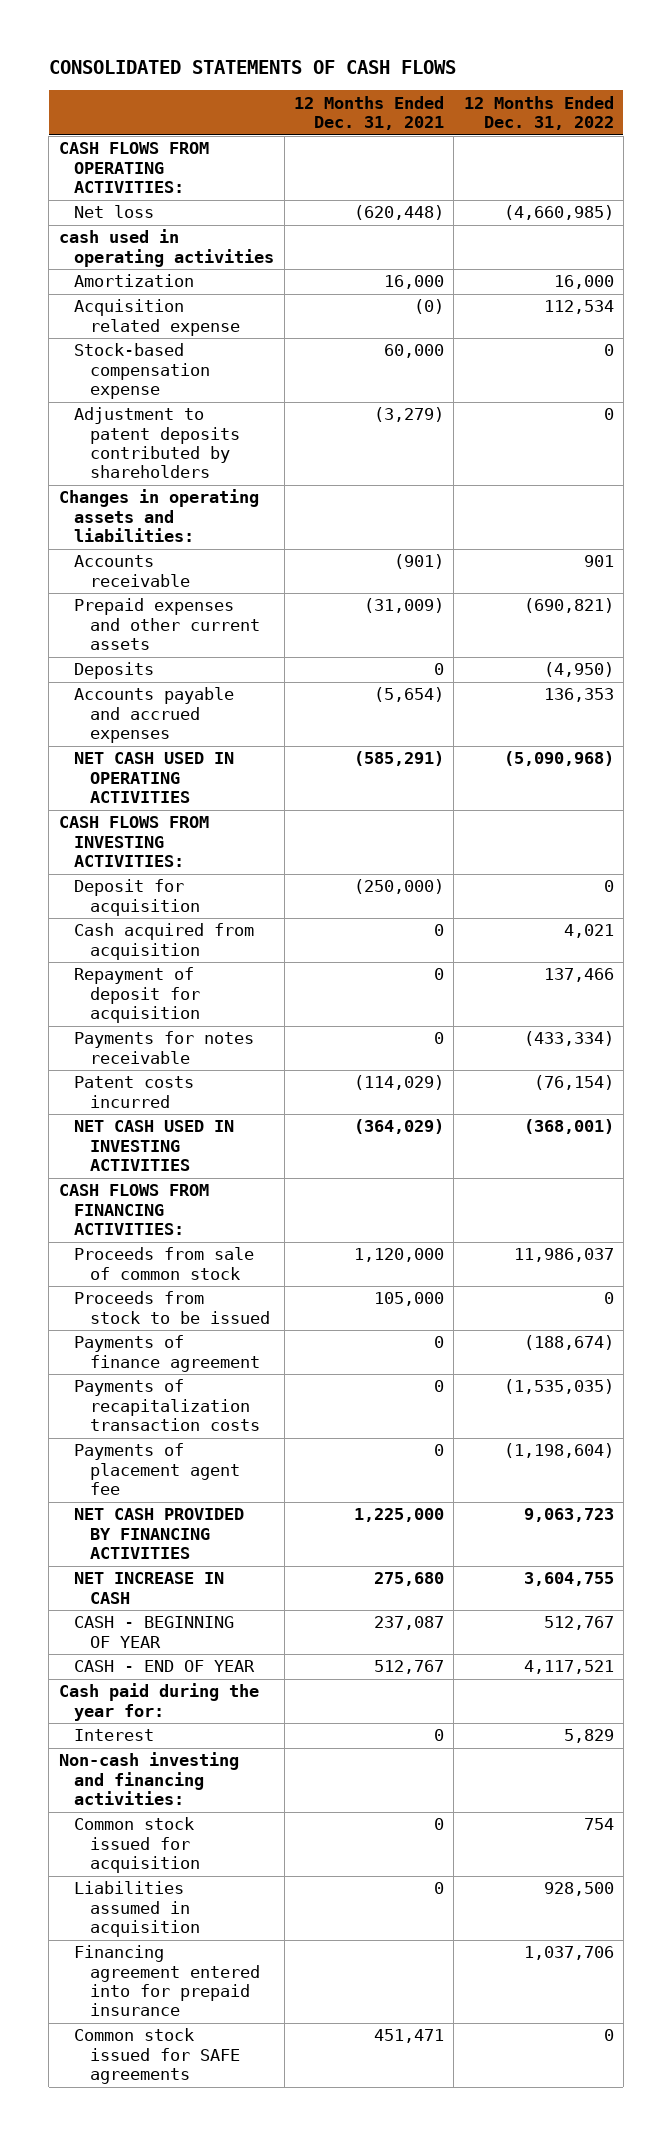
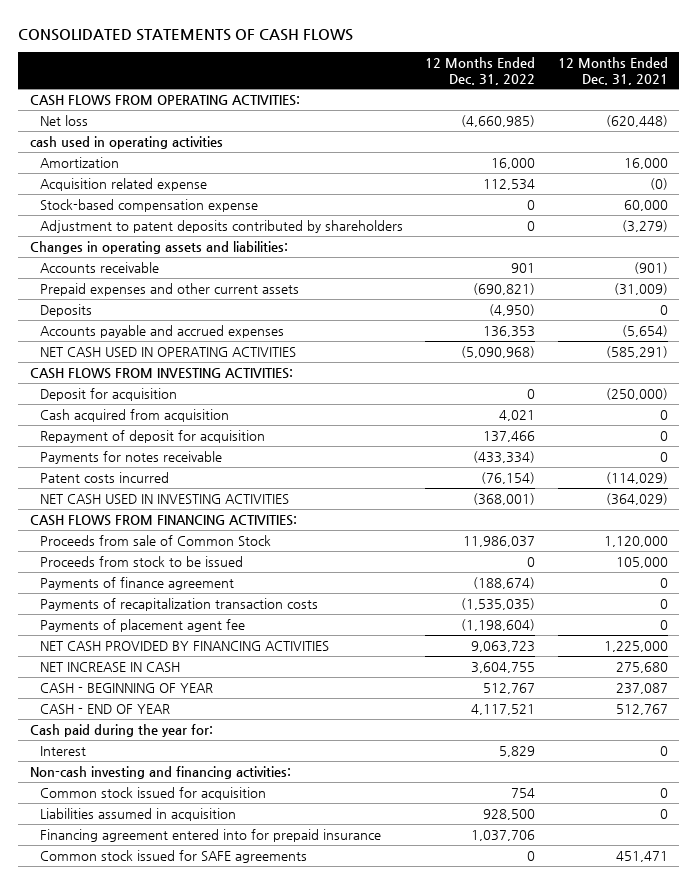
[74,1247,255,1280] Proceeds from sale of common stock -> [39,535,271,547] Proceeds from sale of Common Stock

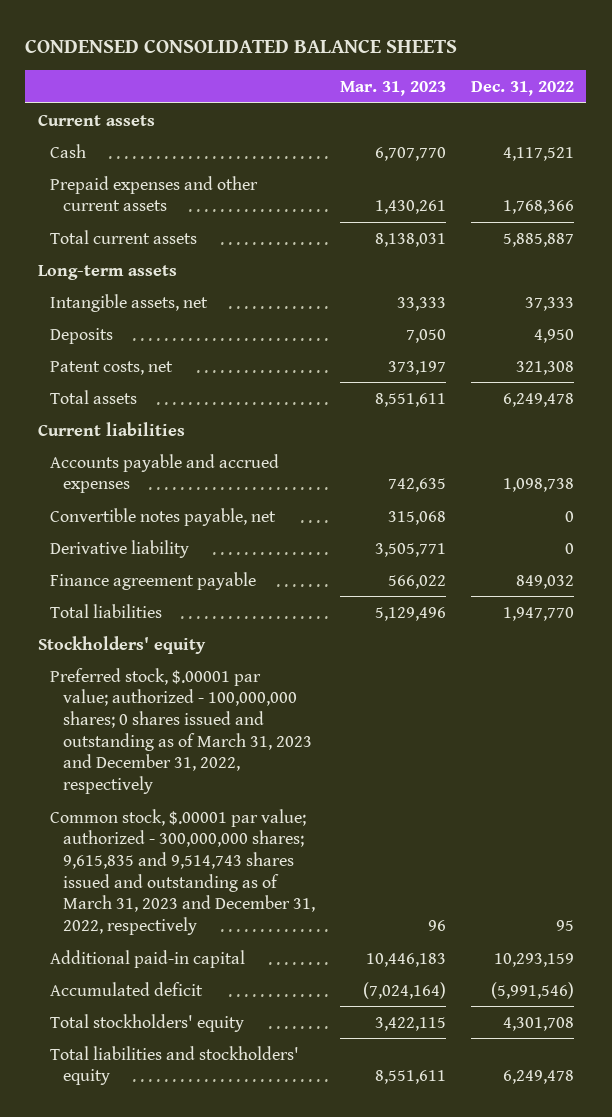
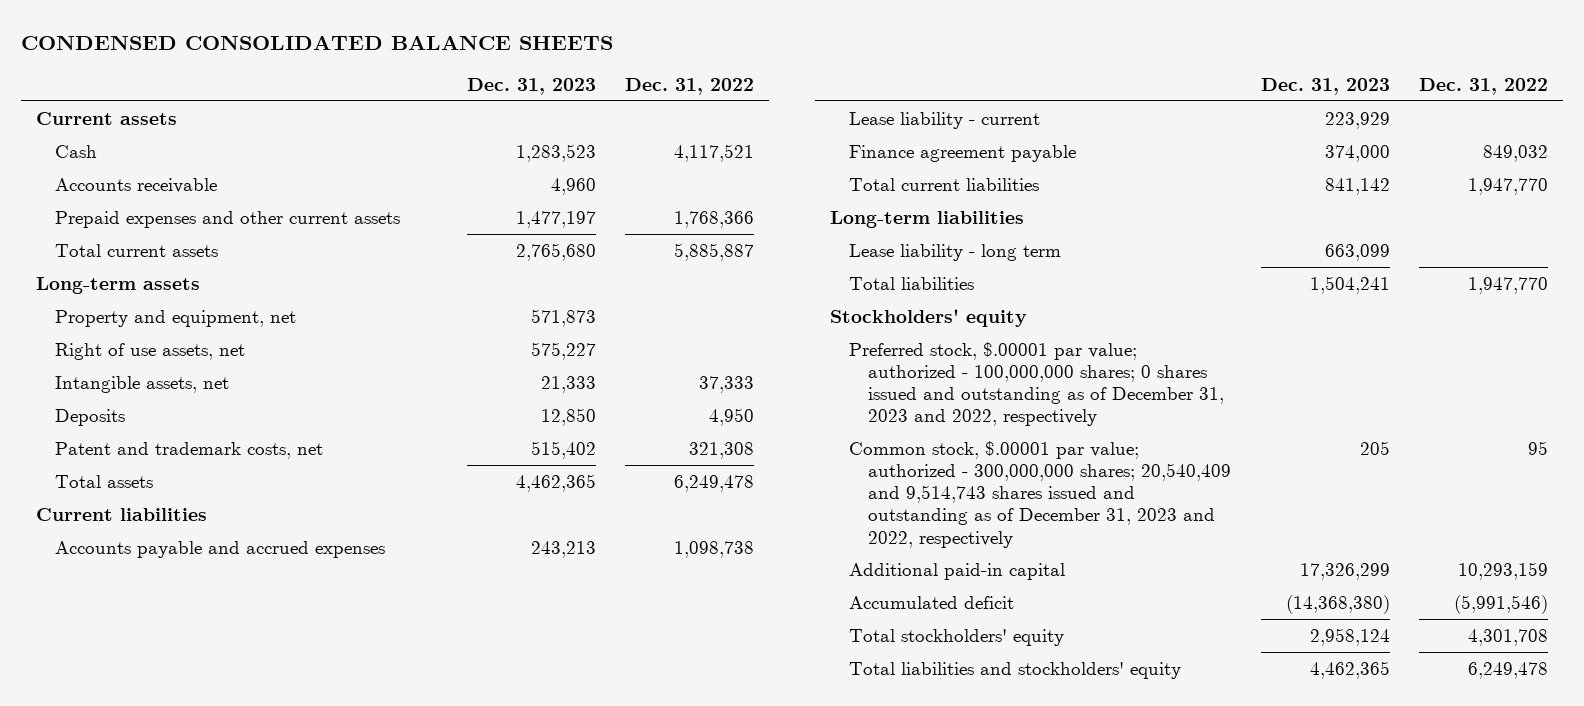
[339,80,446,96] Mar. 31, 2023 -> none
none -> [466,77,596,95] Dec. 31, 2023
none -> [54,177,217,193] Accounts receivable
none -> [54,309,296,327] Property and equipment, net
none -> [54,342,245,360] Right of use assets, net
[50,360,174,375] Patent costs, net -> [54,441,323,459] Patent and trademark costs, net
[50,507,277,526] Convertible notes payable, net -> none
[50,539,190,558] Derivative liability -> none
none -> [848,111,1040,129] Lease liability - current
none -> [848,177,1039,191] Total current liabilities
none -> [829,210,1024,228] Long-term liabilities
none -> [848,243,1061,261] Lease liability - long term
[50,667,313,794] Preferred stock, $.00001 par value; authorized - 100,000,000 shares; 0 shares issued and outstanding as of March 31, 2023 and December 31, 2022, respectively -> [848,341,1224,427] Preferred stock, $.00001 par value; authorized - 100,000,000 shares; 0 shares issued and outstanding as of December 31, 2023 and 2022, respectively
[50,808,316,935] Common stock, $.00001 par value; authorized - 300,000,000 shares; 9,615,835 and 9,514,743 shares issued and outstanding as of March 31, 2023 and December 31, 2022, respectively -> [848,440,1231,548] Common stock, $.00001 par value; authorized - 300,000,000 shares; 20,540,409 and 9,514,743 shares issued and outstanding as of December 31, 2023 and 2022, respectively

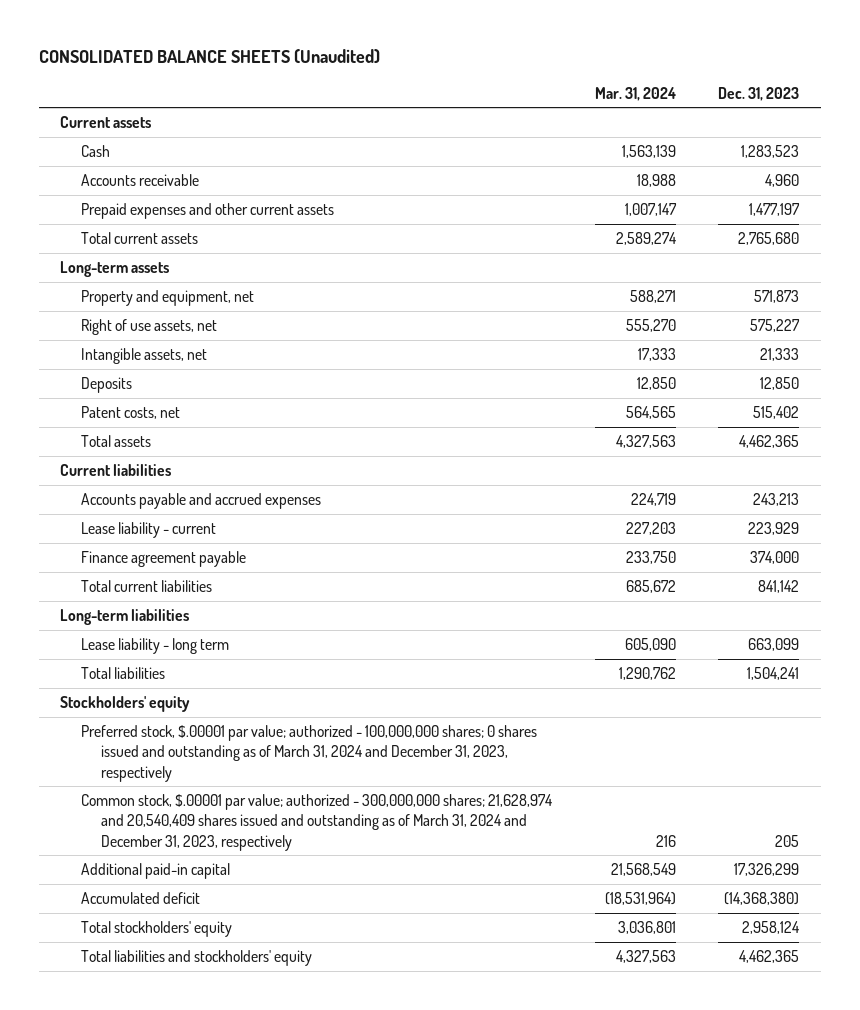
[21,34,614,50] CONDENSED CONSOLIDATED BALANCE SHEETS -> [38,49,380,65] CONSOLIDATED BALANCE SHEETS (Unaudited)
[625,77,755,95] Dec. 31, 2022 -> none
none -> [594,86,676,101] Mar. 31, 2024
[54,441,323,459] Patent and trademark costs, net -> [80,406,180,420] Patent costs, net
[848,341,1224,427] Preferred stock, $.00001 par value; authorized - 100,000,000 shares; 0 shares issued and outstanding as of December 31, 2023 and 2022, respectively -> [80,725,537,782] Preferred stock, $.00001 par value; authorized - 100,000,000 shares; 0 shares issued and outstanding as of March 31, 2024 and December 31, 2023, respectively
[848,440,1231,548] Common stock, $.00001 par value; authorized - 300,000,000 shares; 20,540,409 and 9,514,743 shares issued and outstanding as of December 31, 2023 and 2022, respectively -> [80,794,553,851] Common stock, $.00001 par value; authorized - 300,000,000 shares; 21,628,974 and 20,540,409 shares issued and outstanding as of March 31, 2024 and December 31, 2023, respectively

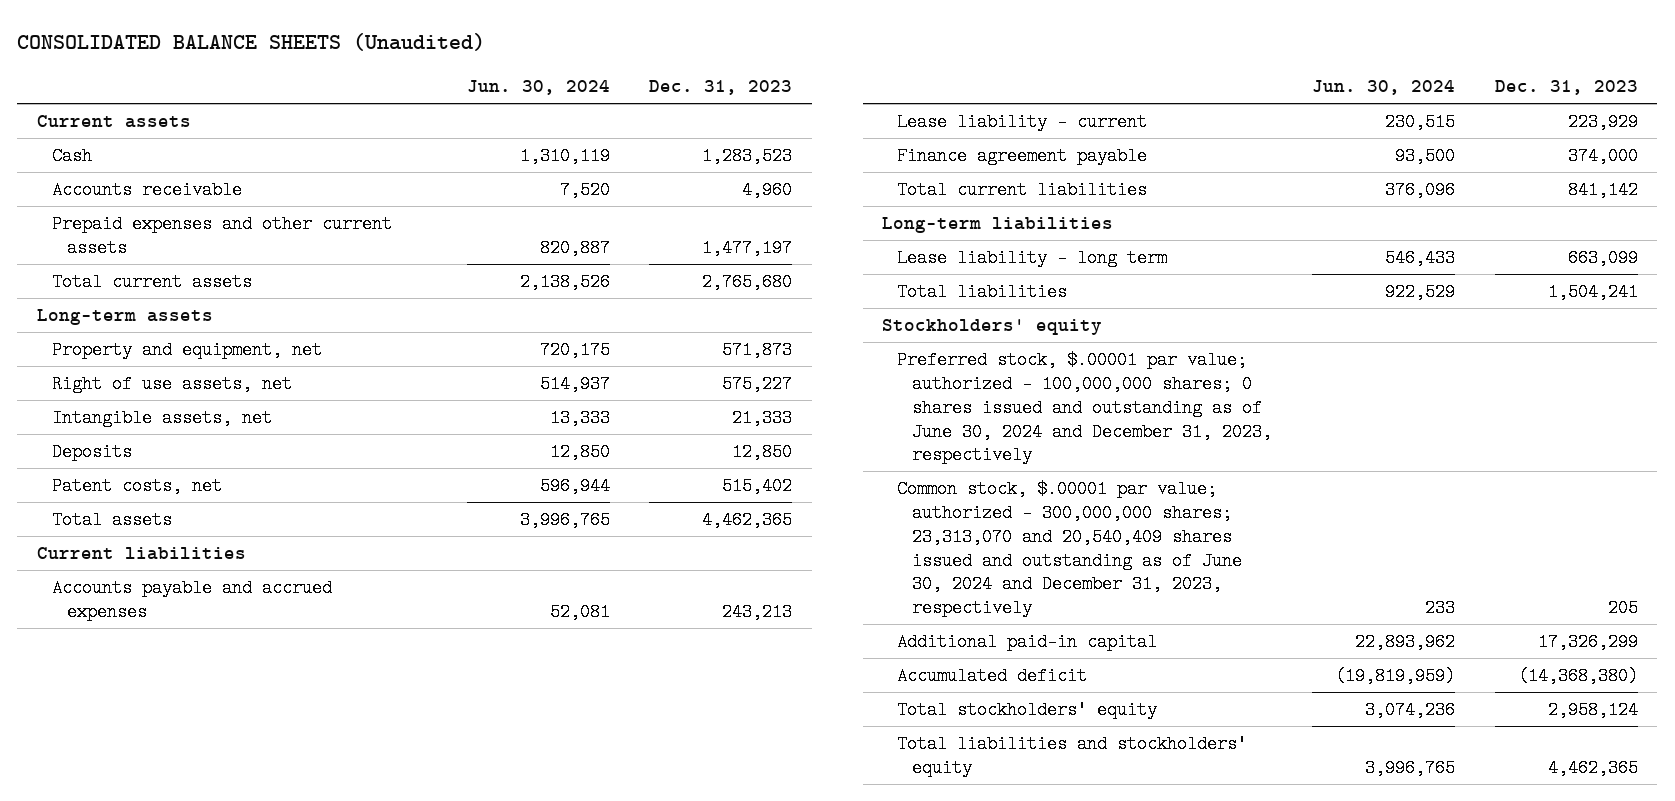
[594,86,676,101] Mar. 31, 2024 -> none
none -> [466,80,610,96] Jun. 30, 2024
[80,725,537,782] Preferred stock, $.00001 par value; authorized - 100,000,000 shares; 0 shares issued and outstanding as of March 31, 2024 and December 31, 2023, respectively -> [897,351,1273,465] Preferred stock, $.00001 par value; authorized - 100,000,000 shares; 0 shares issued and outstanding as of June 30, 2024 and December 31, 2023, respectively
[80,794,553,851] Common stock, $.00001 par value; authorized - 300,000,000 shares; 21,628,974 and 20,540,409 shares issued and outstanding as of March 31, 2024 and December 31, 2023, respectively -> [897,480,1243,618] Common stock, $.00001 par value; authorized - 300,000,000 shares; 23,313,070 and 20,540,409 shares issued and outstanding as of June 30, 2024 and December 31, 2023, respectively

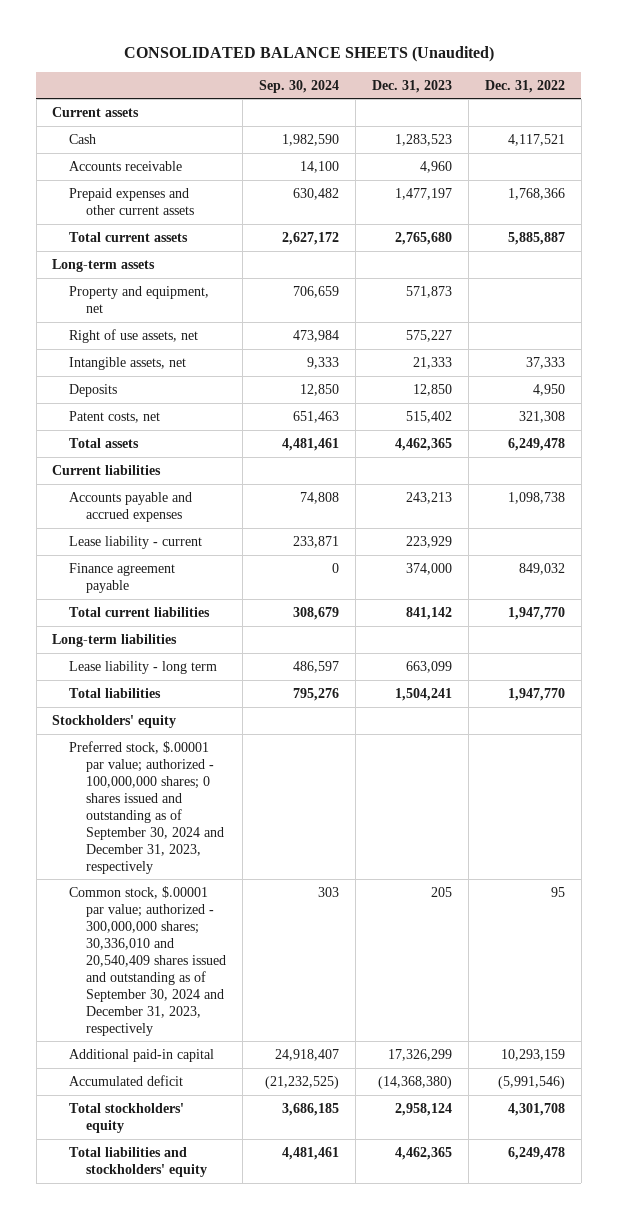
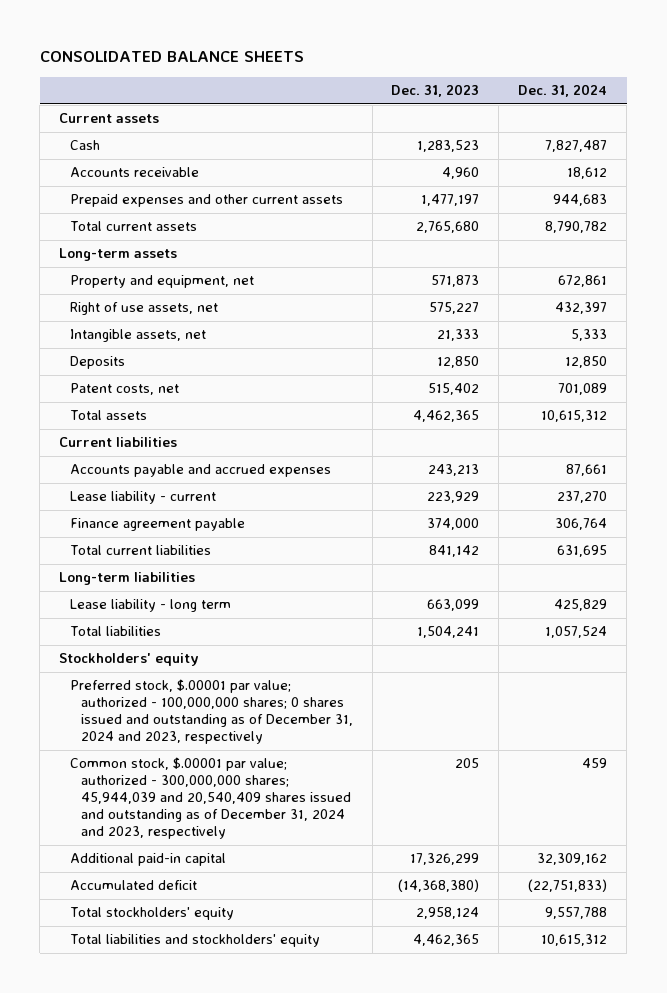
[123,45,494,62] CONSOLIDATED BALANCE SHEETS (Unaudited) -> [39,51,304,63] CONSOLIDATED BALANCE SHEETS
[259,79,340,93] Sep. 30, 2024 -> none
[484,79,565,93] Dec. 31, 2022 -> none
none -> [518,84,608,98] Dec. 31, 2024
[69,740,225,874] Preferred stock, $.00001 par value; authorized - 100,000,000 shares; 0 shares issued and outstanding as of September 30, 2024 and December 31, 2023, respectively -> [69,679,353,745] Preferred stock, $.00001 par value; authorized - 100,000,000 shares; 0 shares issued and outstanding as of December 31, 2024 and 2023, respectively
[69,885,227,1036] Common stock, $.00001 par value; authorized - 300,000,000 shares; 30,336,010 and 20,540,409 shares issued and outstanding as of September 30, 2024 and December 31, 2023, respectively -> [69,757,351,839] Common stock, $.00001 par value; authorized - 300,000,000 shares; 45,944,039 and 20,540,409 shares issued and outstanding as of December 31, 2024 and 2023, respectively

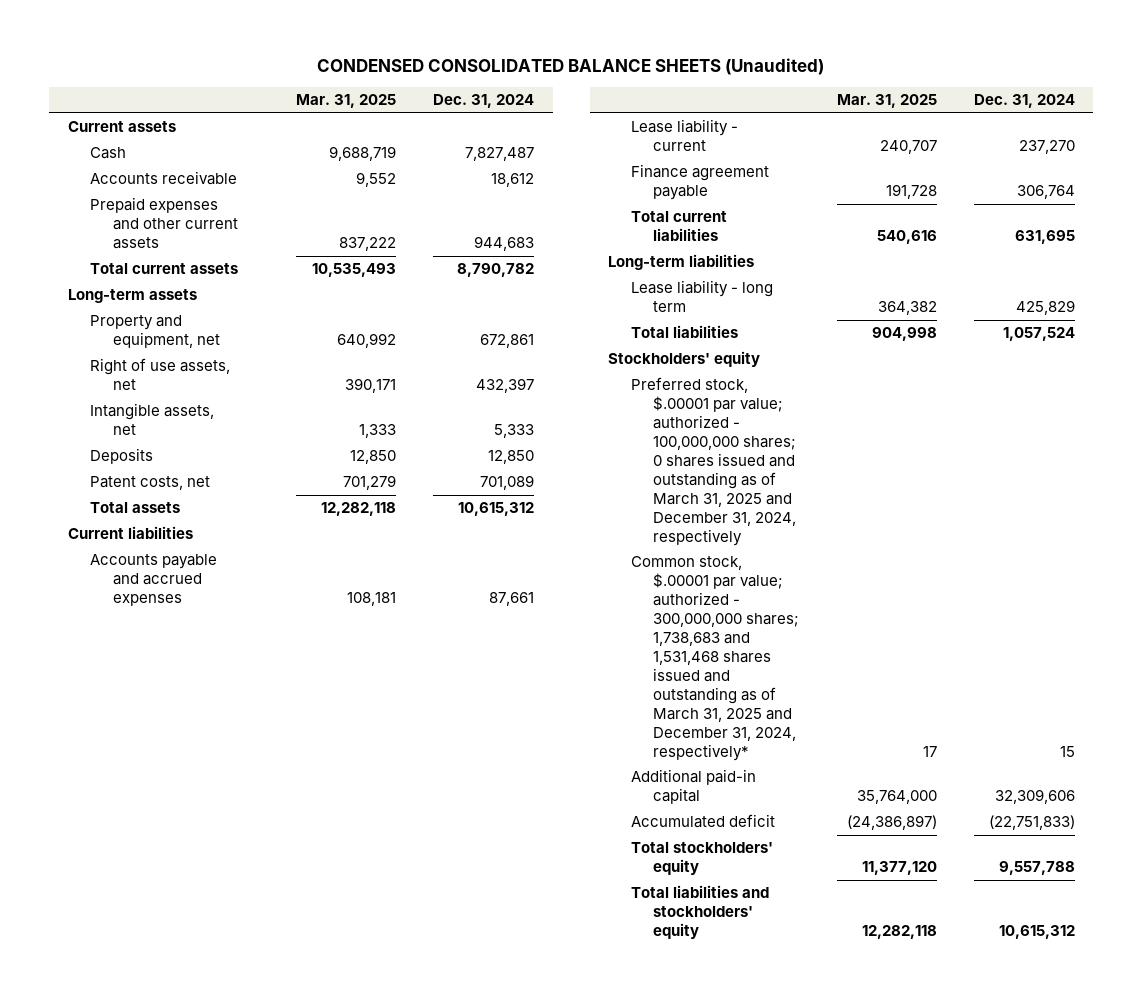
[39,51,304,63] CONSOLIDATED BALANCE SHEETS -> [317,58,825,76] CONDENSED CONSOLIDATED BALANCE SHEETS (Unaudited)
[391,84,480,98] Dec. 31, 2023 -> none
none -> [295,94,396,109] Mar. 31, 2025
[69,679,353,745] Preferred stock, $.00001 par value; authorized - 100,000,000 shares; 0 shares issued and outstanding as of December 31, 2024 and 2023, respectively -> [630,377,797,546] Preferred stock, $.00001 par value; authorized - 100,000,000 shares; 0 shares issued and outstanding as of March 31, 2025 and December 31, 2024, respectively
[69,757,351,839] Common stock, $.00001 par value; authorized - 300,000,000 shares; 45,944,039 and 20,540,409 shares issued and outstanding as of December 31, 2024 and 2023, respectively -> [630,556,800,761] Common stock, $.00001 par value; authorized - 300,000,000 shares; 1,738,683 and 1,531,468 shares issued and outstanding as of March 31, 2025 and December 31, 2024, respectively*
[582,758,608,769] 459 -> [1059,745,1075,757] 15
[537,853,608,866] 32,309,162 -> [994,789,1075,805] 32,309,606

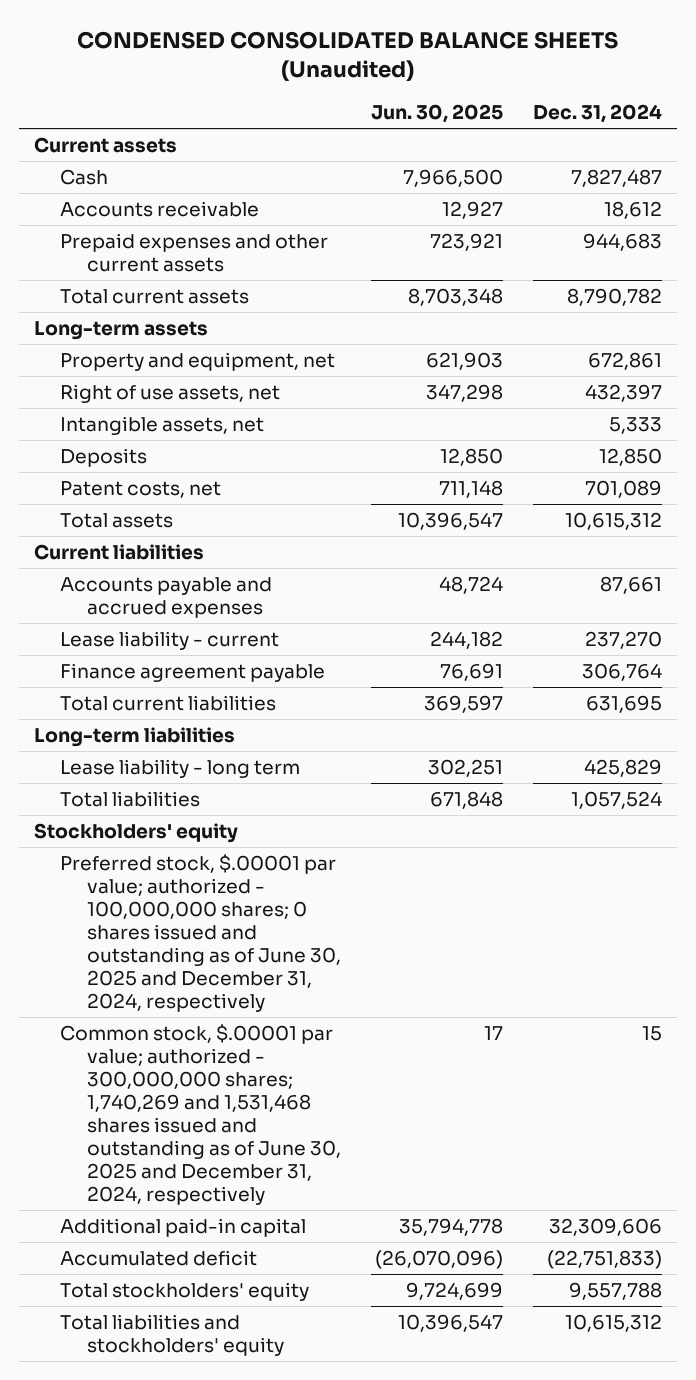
[295,94,396,109] Mar. 31, 2025 -> none
none -> [371,103,504,123] Jun. 30, 2025
[630,377,797,546] Preferred stock, $.00001 par value; authorized - 100,000,000 shares; 0 shares issued and outstanding as of March 31, 2025 and December 31, 2024, respectively -> [60,853,341,1012] Preferred stock, $.00001 par value; authorized - 100,000,000 shares; 0 shares issued and outstanding as of June 30, 2025 and December 31, 2024, respectively
[630,556,800,761] Common stock, $.00001 par value; authorized - 300,000,000 shares; 1,738,683 and 1,531,468 shares issued and outstanding as of March 31, 2025 and December 31, 2024, respectively* -> [60,1023,341,1205] Common stock, $.00001 par value; authorized - 300,000,000 shares; 1,740,269 and 1,531,468 shares issued and outstanding as of June 30, 2025 and December 31, 2024, respectively

